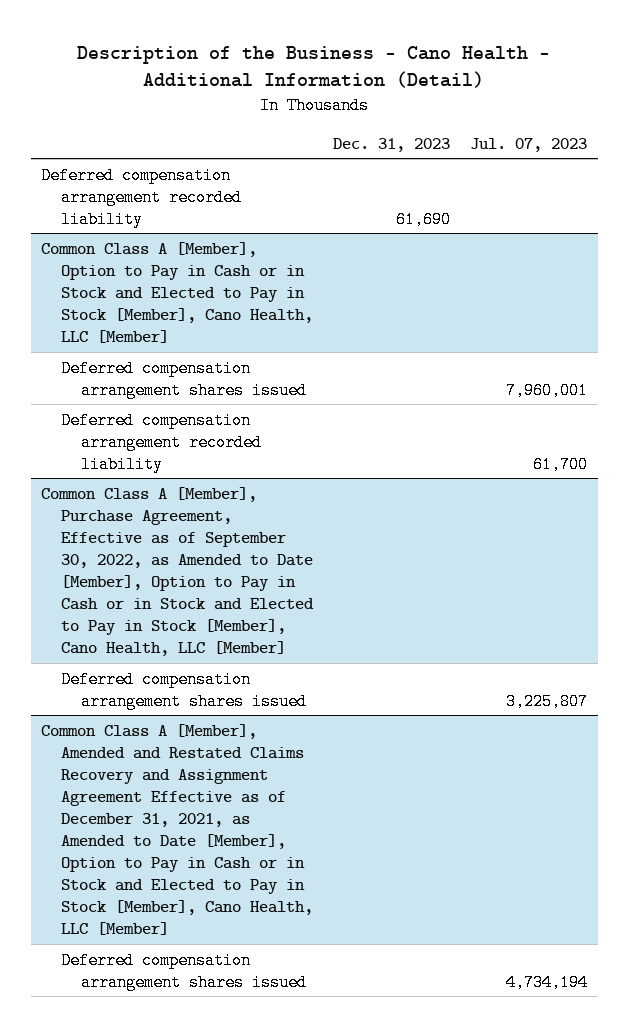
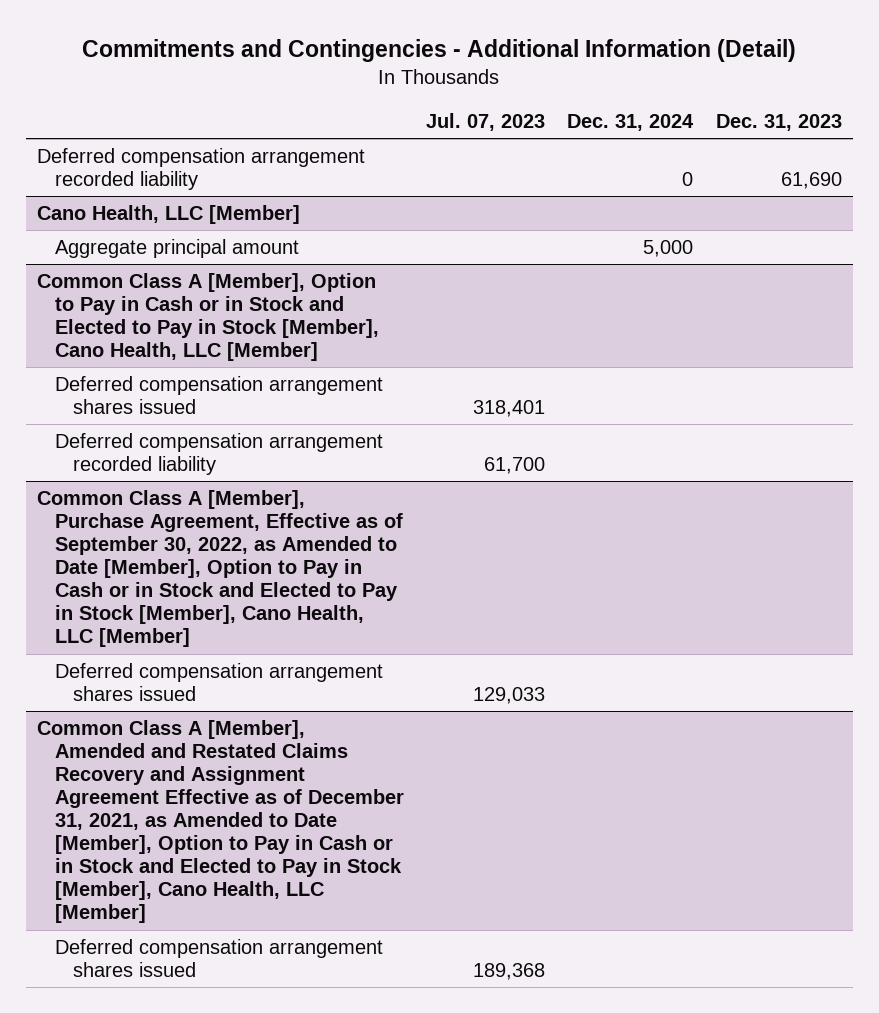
[77,45,551,89] Description of the Business - Cano Health - Additional Information (Detail) -> [82,38,797,62] Commitments and Contingencies - Additional Information (Detail)
none -> [567,113,695,131] Dec. 31, 2024
none -> [37,205,301,225] Cano Health, LLC [Member]
none -> [54,239,299,259] Aggregate principal amount
[506,381,589,399] 7,960,001 -> [473,400,546,418] 318,401
[506,692,589,710] 3,225,807 -> [473,687,546,705] 129,033
[506,973,589,991] 4,734,194 -> [473,963,546,981] 189,368

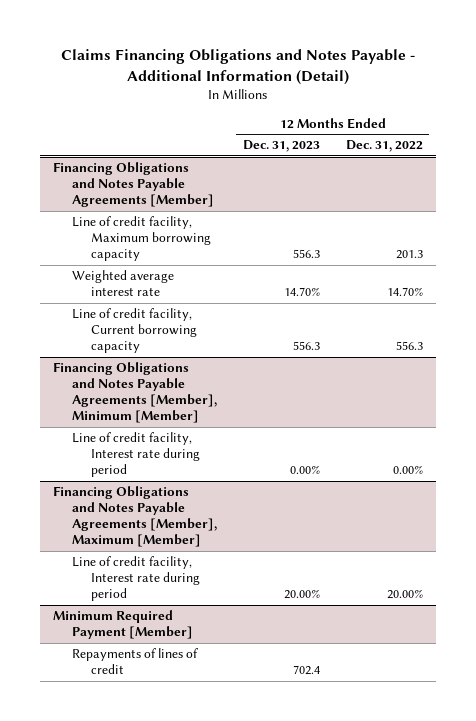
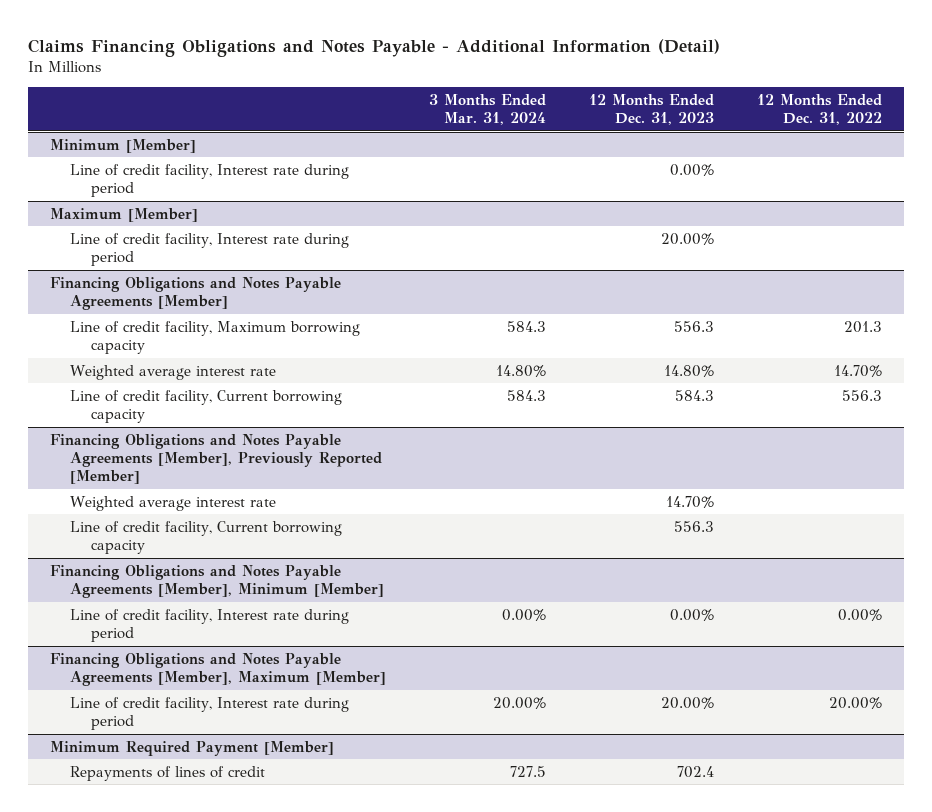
none -> [429,94,547,126] 3 Months Ended Mar. 31, 2024
none -> [49,138,196,153] Minimum [Member]
none -> [70,163,350,198] Line of credit facility, Interest rate during period
none -> [49,207,198,222] Maximum [Member]
none -> [70,232,350,267] Line of credit facility, Interest rate during period
[283,287,320,297] 14.70% -> [664,364,715,377] 14.80%
[292,341,320,351] 556.3 -> [675,389,715,401] 584.3
none -> [49,433,383,485] Financing Obligations and Notes Payable Agreements [Member], Previously Reported [Member]
none -> [70,495,277,511] Weighted average interest rate
none -> [70,520,343,555] Line of credit facility, Current borrowing capacity

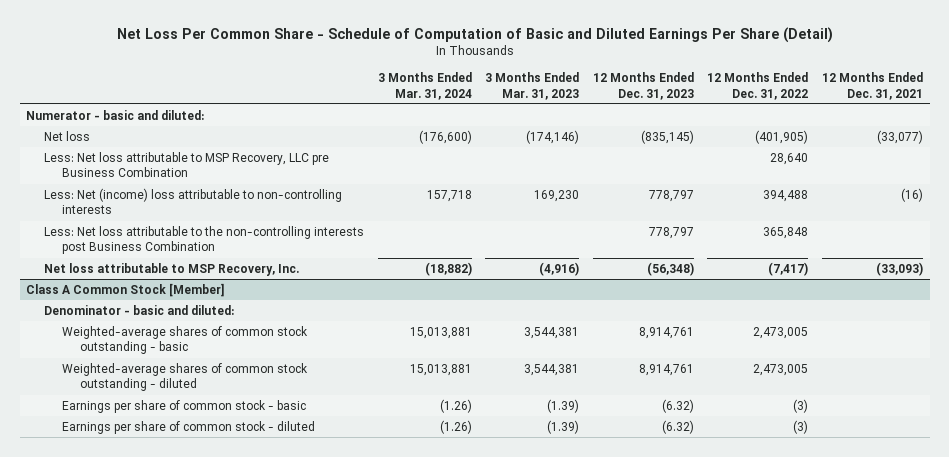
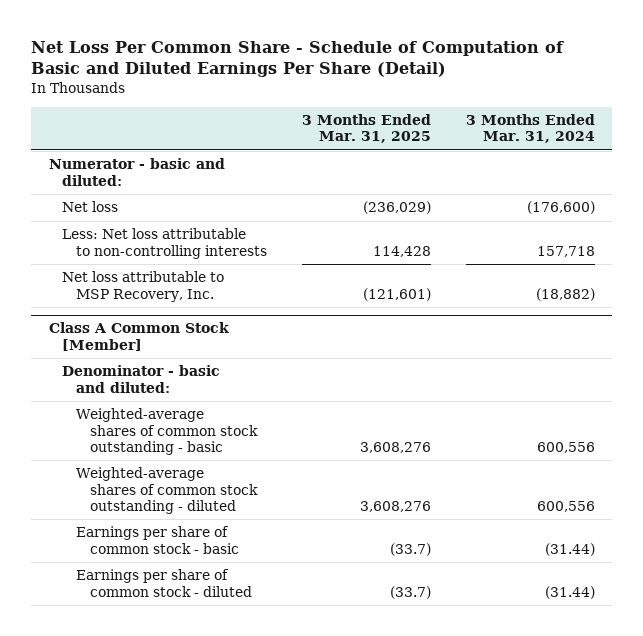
[485,72,580,100] 3 Months Ended Mar. 31, 2023 -> none
[592,72,694,100] 12 Months Ended Dec. 31, 2023 -> none
[707,72,809,100] 12 Months Ended Dec. 31, 2022 -> none
[821,72,923,100] 12 Months Ended Dec. 31, 2021 -> none
none -> [301,114,431,144] 3 Months Ended Mar. 31, 2025
[44,151,330,178] Less: Net loss attributable to MSP Recovery, LLC pre Business Combination -> none
[44,225,365,255] Less: Net loss attributable to the non-controlling interests post Business Combination -> none
[44,187,343,215] Less: Net (income) loss attributable to non-controlling interests -> [62,228,267,259] Less: Net loss attributable to non-controlling interests
[409,326,472,339] 15,013,881 -> [536,441,595,453] 600,556
[409,363,472,376] 15,013,881 -> [536,500,595,512] 600,556
[439,398,472,413] (1.26) -> [544,542,595,556] (31.44)
[439,419,472,434] (1.26) -> [544,585,595,599] (31.44)

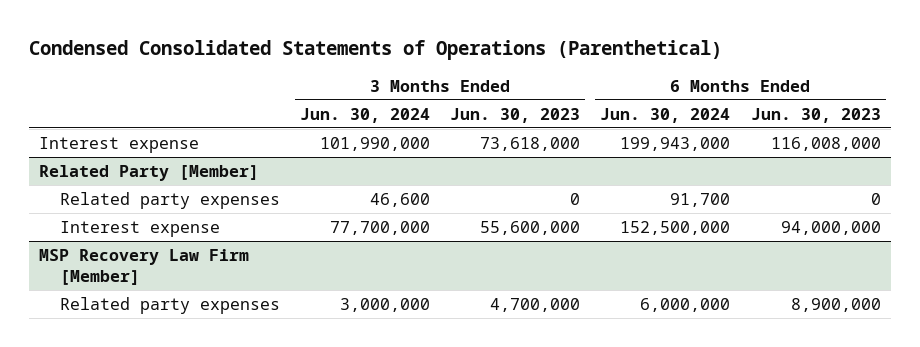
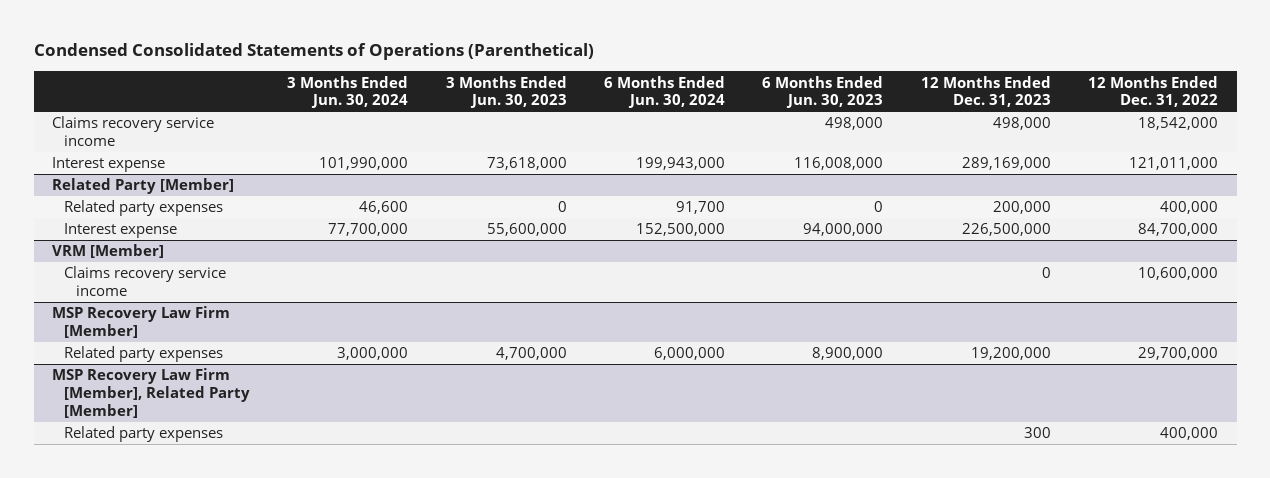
none -> [920,75,1051,108] 12 Months Ended Dec. 31, 2023
none -> [1087,75,1218,108] 12 Months Ended Dec. 31, 2022
none -> [52,116,215,147] Claims recovery service income
none -> [52,244,165,259] VRM [Member]
none -> [64,266,227,297] Claims recovery service income
none -> [52,368,251,418] MSP Recovery Law Firm [Member], Related Party [Member]
none -> [64,426,224,443] Related party expenses

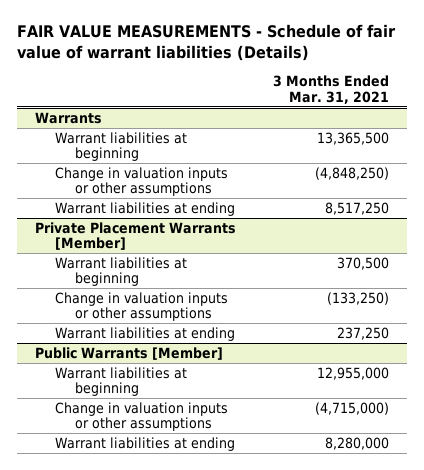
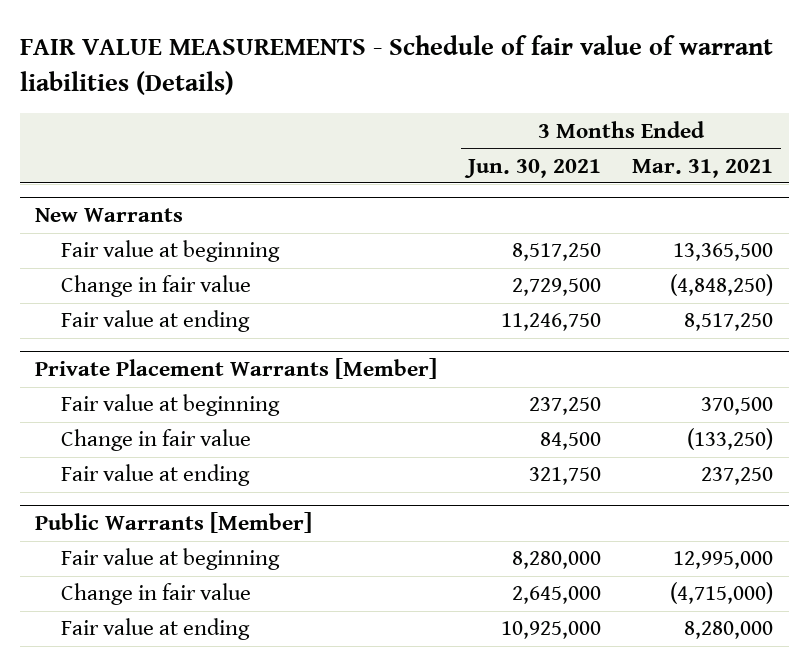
none -> [464,158,602,178] Jun. 30, 2021
[35,111,103,124] Warrants -> [35,208,184,223] New Warrants
[54,131,187,162] Warrant liabilities at beginning -> [60,240,280,263] Fair value at beginning
[54,166,228,197] Change in valuation inputs or other assumptions -> [60,275,251,298] Change in fair value
[54,201,235,216] Warrant liabilities at ending -> [60,310,250,333] Fair value at ending
[54,256,187,287] Warrant liabilities at beginning -> [60,394,280,417] Fair value at beginning
[54,291,228,322] Change in valuation inputs or other assumptions -> [60,429,251,452] Change in fair value
[54,326,235,341] Warrant liabilities at ending -> [60,464,250,487] Fair value at ending
[54,366,187,397] Warrant liabilities at beginning -> [60,548,280,571] Fair value at beginning
[316,366,389,380] 12,955,000 -> [673,551,774,570] 12,995,000
[54,401,228,432] Change in valuation inputs or other assumptions -> [60,583,251,606] Change in fair value
[54,436,235,451] Warrant liabilities at ending -> [60,618,250,641] Fair value at ending

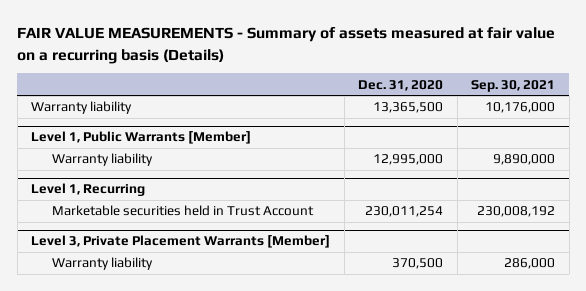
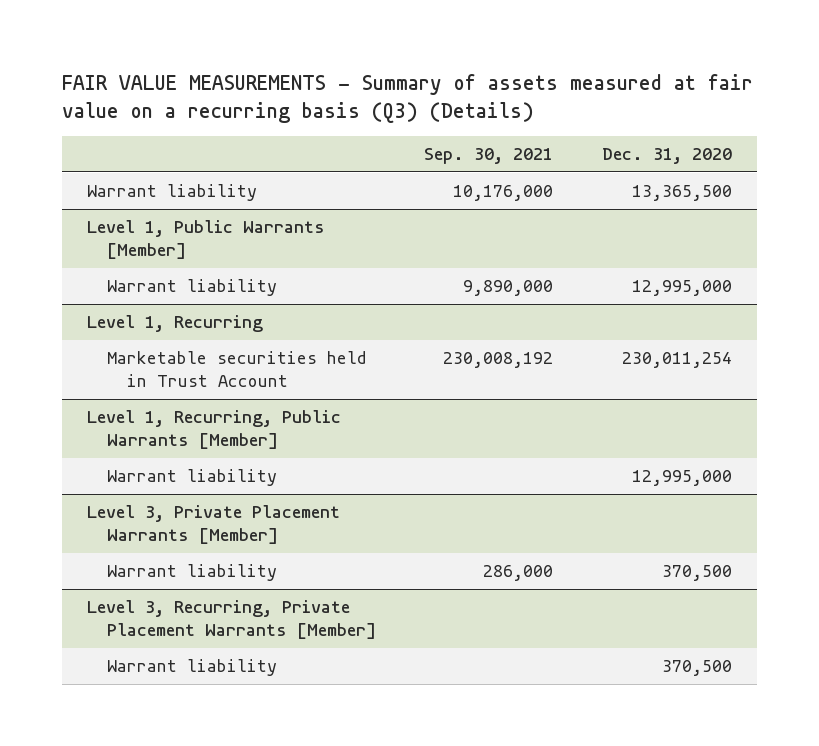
[17,27,556,64] FAIR VALUE MEASUREMENTS - Summary of assets measured at fair value on a recurring basis (Details) -> [62,74,754,123] FAIR VALUE MEASUREMENTS - Summary of assets measured at fair value on a recurring basis (Q3) (Details)
[31,101,133,115] Warranty liability -> [86,184,257,202] Warrant liability
[51,153,153,167] Warranty liability -> [106,279,277,297] Warrant liability
none -> [86,410,341,449] Level 1, Recurring, Public Warrants [Member]
none -> [106,469,277,487] Warrant liability
[51,257,153,271] Warranty liability -> [106,564,277,582] Warrant liability
none -> [86,600,376,639] Level 3, Recurring, Private Placement Warrants [Member]
none -> [106,659,277,677] Warrant liability

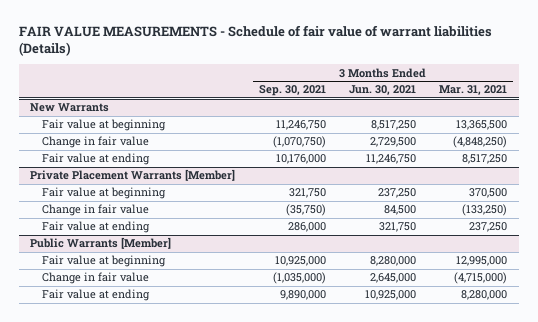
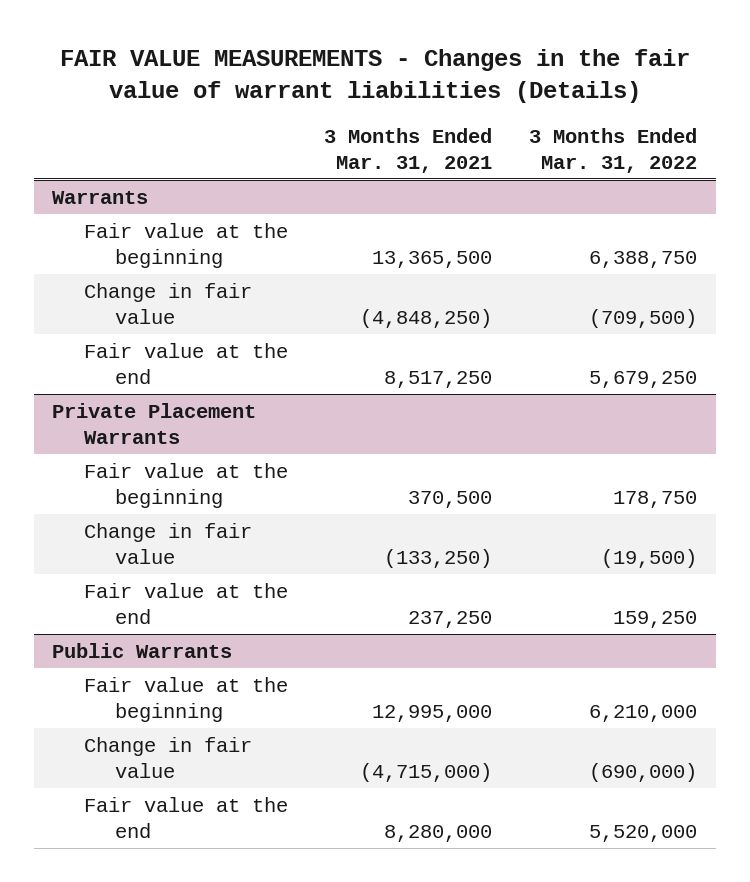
[18,24,492,57] FAIR VALUE MEASUREMENTS - Schedule of fair value of warrant liabilities (Details) -> [59,49,690,104] FAIR VALUE MEASUREMENTS - Changes in the fair value of warrant liabilities (Details)
[258,85,326,97] Sep. 30, 2021 -> none
[348,85,416,96] Jun. 30, 2021 -> none
none -> [529,127,698,173] 3 Months Ended Mar. 31, 2022
[30,103,110,113] New Warrants -> [52,190,149,204] Warrants
[41,119,166,132] Fair value at beginning -> [83,222,288,268] Fair value at the beginning
[41,153,150,166] Fair value at ending -> [83,342,288,384] Fair value at the end
[30,169,236,182] Private Placement Warrants [Member] -> [52,402,257,444] Private Placement Warrants
[41,187,166,200] Fair value at beginning -> [83,462,288,508] Fair value at the beginning
[41,221,150,234] Fair value at ending -> [83,582,288,624] Fair value at the end
[30,237,172,250] Public Warrants [Member] -> [52,642,233,658] Public Warrants
[41,255,166,268] Fair value at beginning -> [83,676,288,722] Fair value at the beginning
[41,289,150,302] Fair value at ending -> [83,796,288,838] Fair value at the end

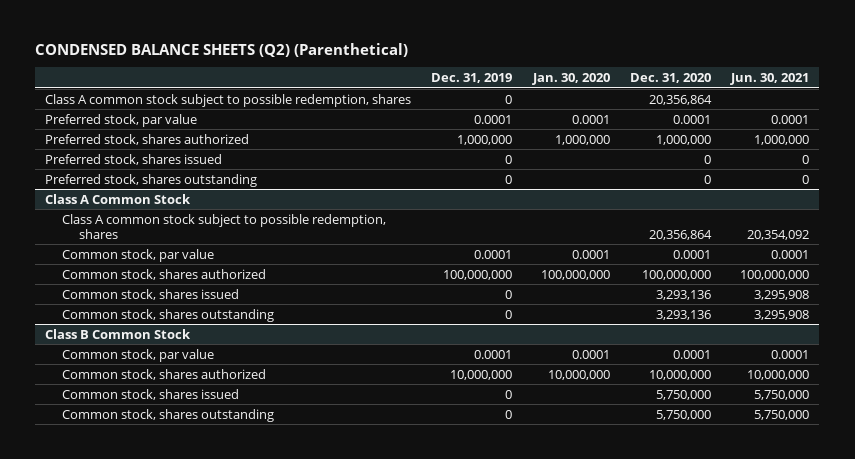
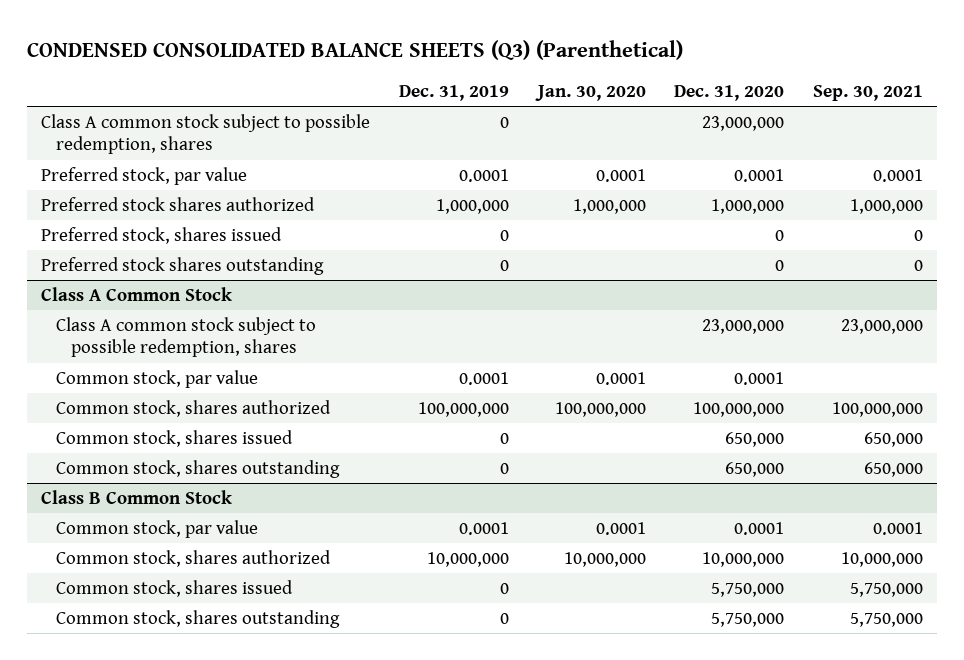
[35,42,409,57] CONDENSED BALANCE SHEETS (Q2) (Parenthetical) -> [26,39,683,60] CONDENSED CONSOLIDATED BALANCE SHEETS (Q3) (Parenthetical)
[730,72,810,85] Jun. 30, 2021 -> none
none -> [812,85,923,102] Sep. 30, 2021
[649,94,713,105] 20,356,864 -> [702,116,785,132] 23,000,000
[45,133,250,145] Preferred stock, shares authorized -> [41,197,316,212] Preferred stock shares authorized
[45,173,258,187] Preferred stock, shares outstanding -> [41,257,325,276] Preferred stock shares outstanding
[649,229,713,240] 20,356,864 -> [702,319,785,335] 23,000,000
[656,289,712,300] 3,293,136 -> [725,432,785,448] 650,000
[656,309,712,320] 3,293,136 -> [725,462,785,478] 650,000

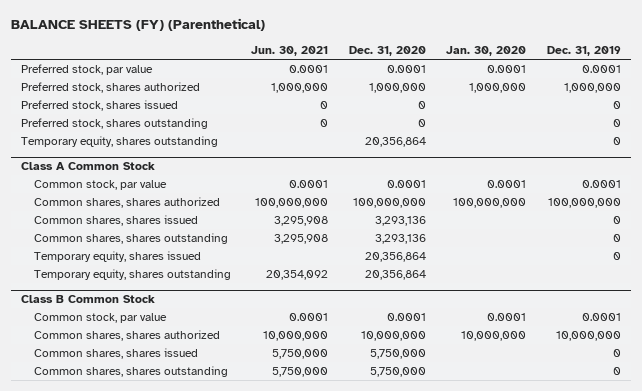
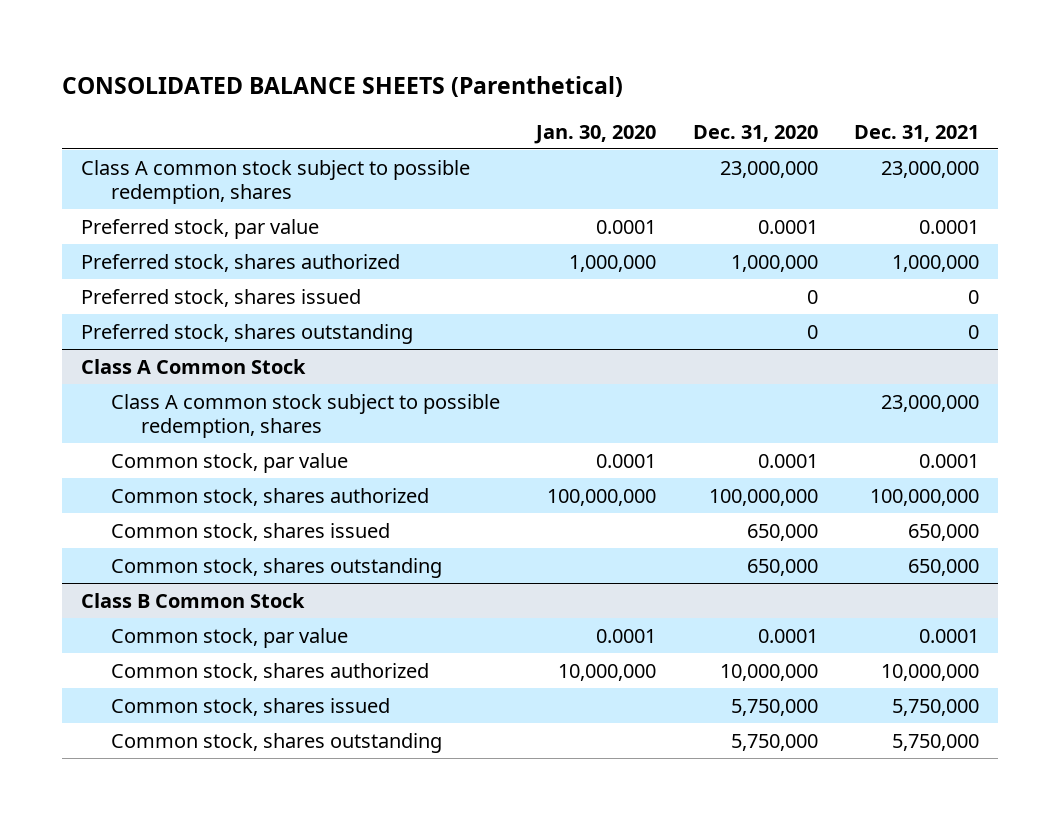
[10,18,265,32] BALANCE SHEETS (FY) (Parenthetical) -> [62,75,624,97] CONSOLIDATED BALANCE SHEETS (Parenthetical)
[251,46,329,57] Jun. 30, 2021 -> none
[546,46,621,57] Dec. 31, 2019 -> none
none -> [854,124,980,142] Dec. 31, 2021
none -> [80,159,470,204] Class A common stock subject to possible redemption, shares
[21,135,219,147] Temporary equity, shares outstanding -> none
none -> [110,393,500,438] Class A common stock subject to possible redemption, shares
[33,250,201,262] Temporary equity, shares issued -> none
[33,268,231,280] Temporary equity, shares outstanding -> none
[33,196,220,208] Common shares, shares authorized -> [110,487,429,506] Common stock, shares authorized
[33,214,198,226] Common shares, shares issued -> [110,522,390,541] Common stock, shares issued
[374,215,426,226] 3,293,136 -> [746,523,818,541] 650,000
[33,232,228,244] Common shares, shares outstanding -> [110,557,442,578] Common stock, shares outstanding
[374,233,426,244] 3,293,136 -> [746,558,818,576] 650,000
[33,329,220,341] Common shares, shares authorized -> [110,662,429,681] Common stock, shares authorized
[33,347,198,359] Common shares, shares issued -> [110,697,390,716] Common stock, shares issued
[33,365,228,377] Common shares, shares outstanding -> [110,732,442,753] Common stock, shares outstanding

